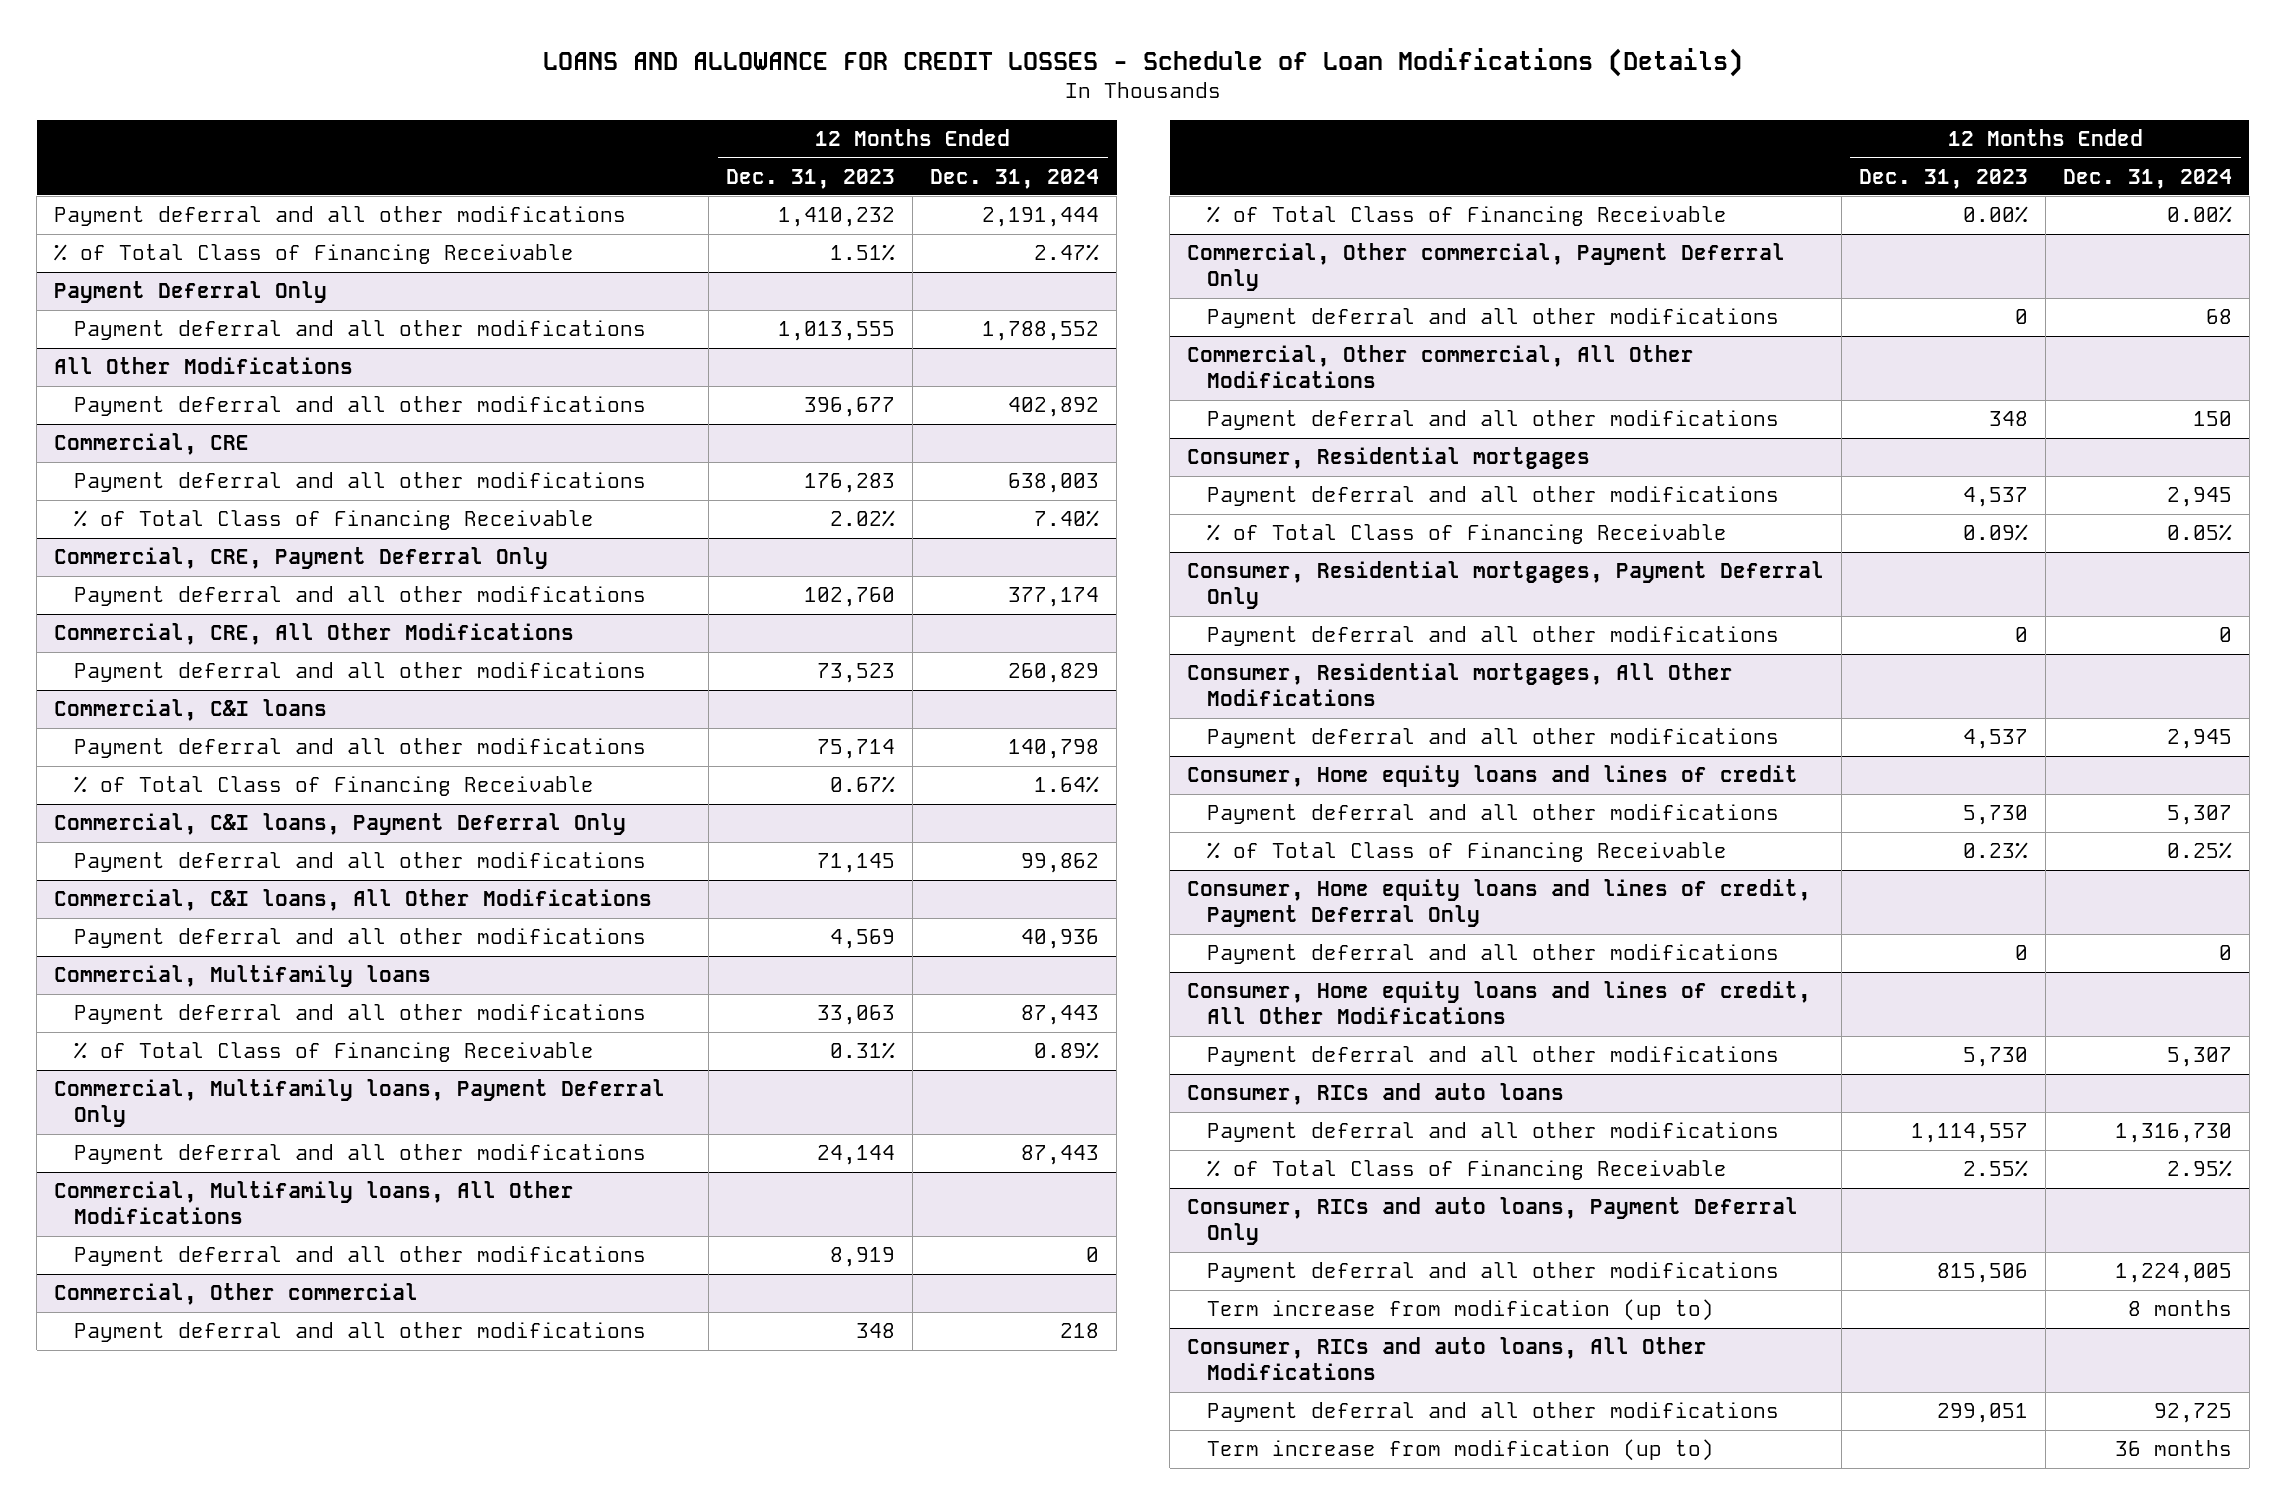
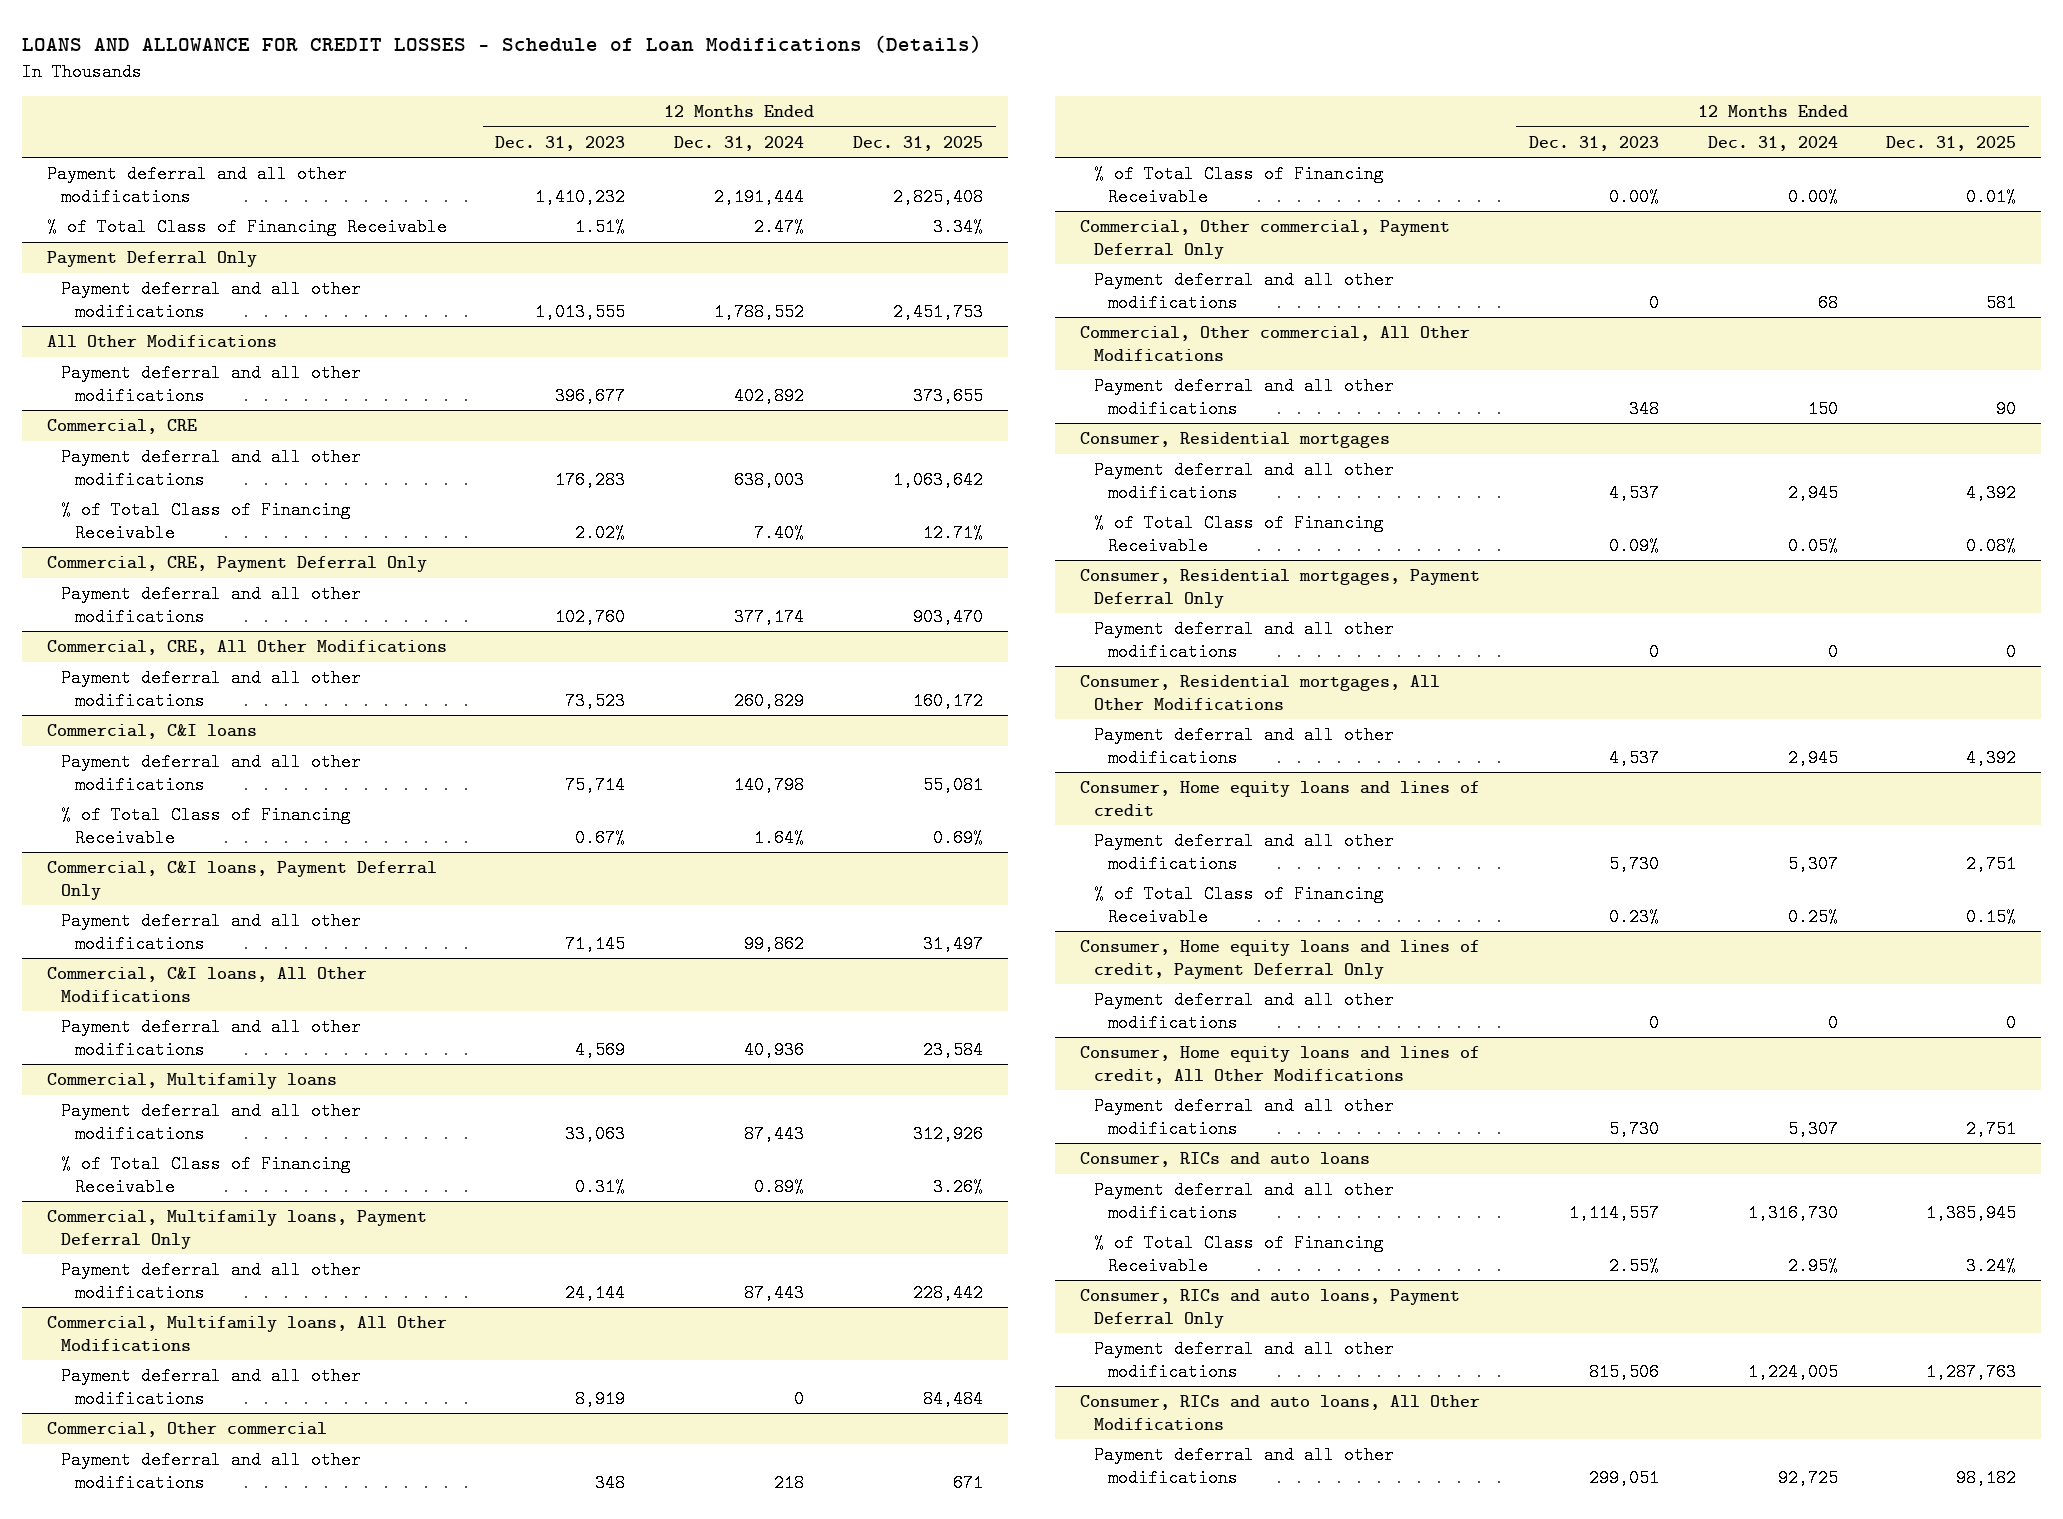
none -> [853,135,984,151] Dec. 31, 2025
[1207,1299,1715,1322] Term increase from modification (up to) -> none
[1207,1439,1715,1462] Term increase from modification (up to) -> none

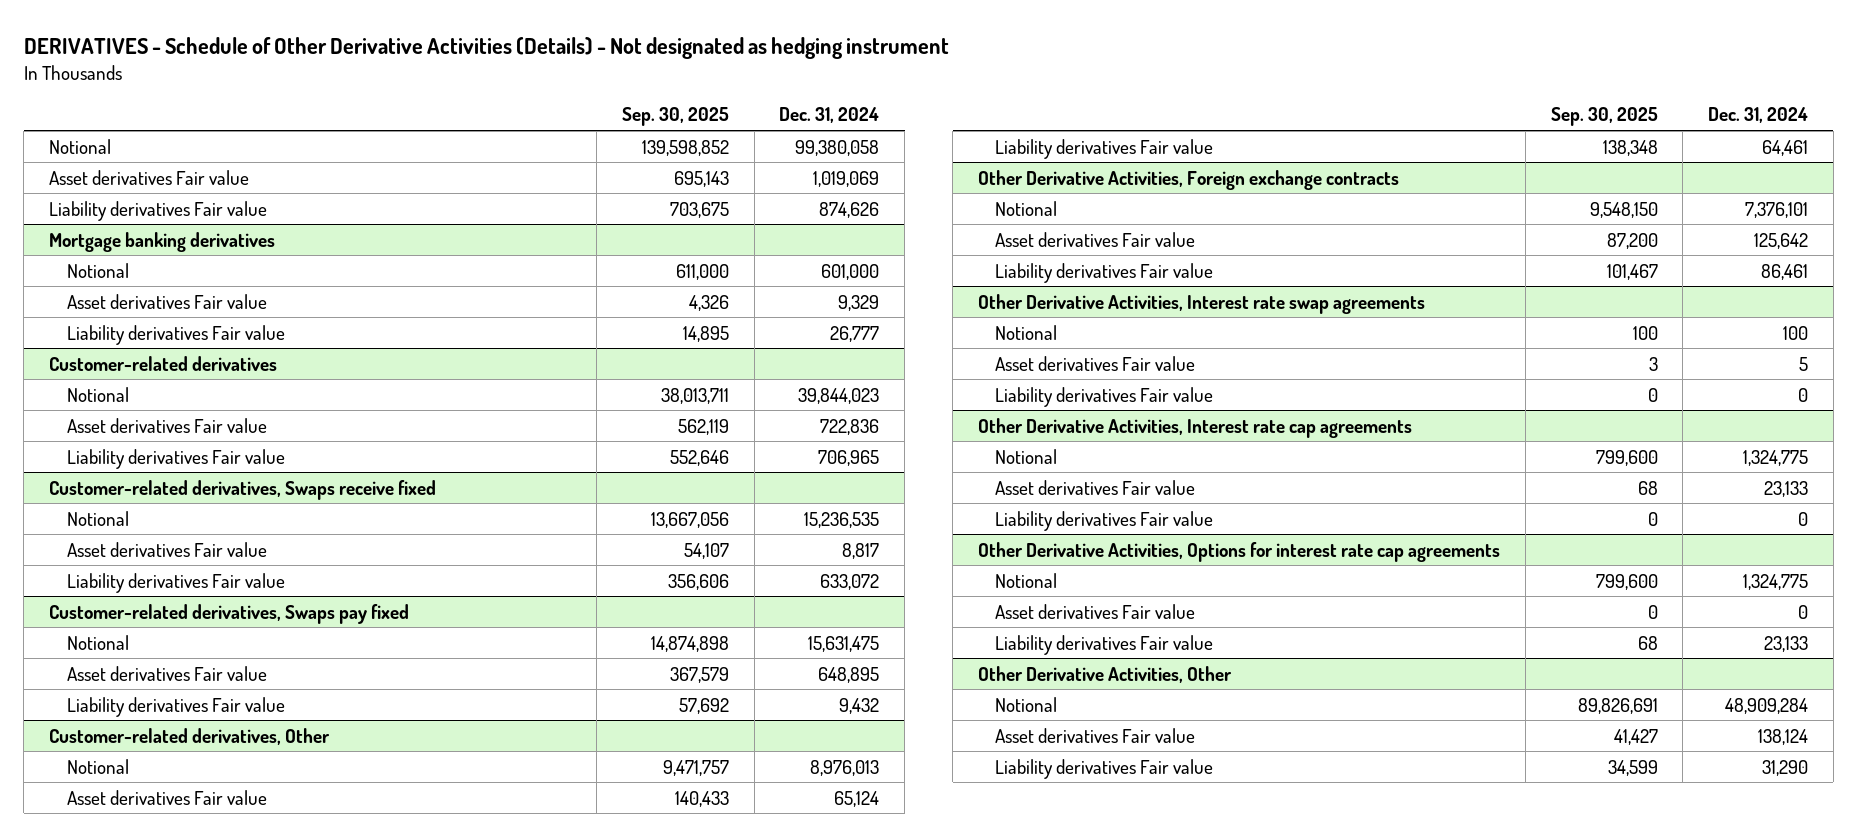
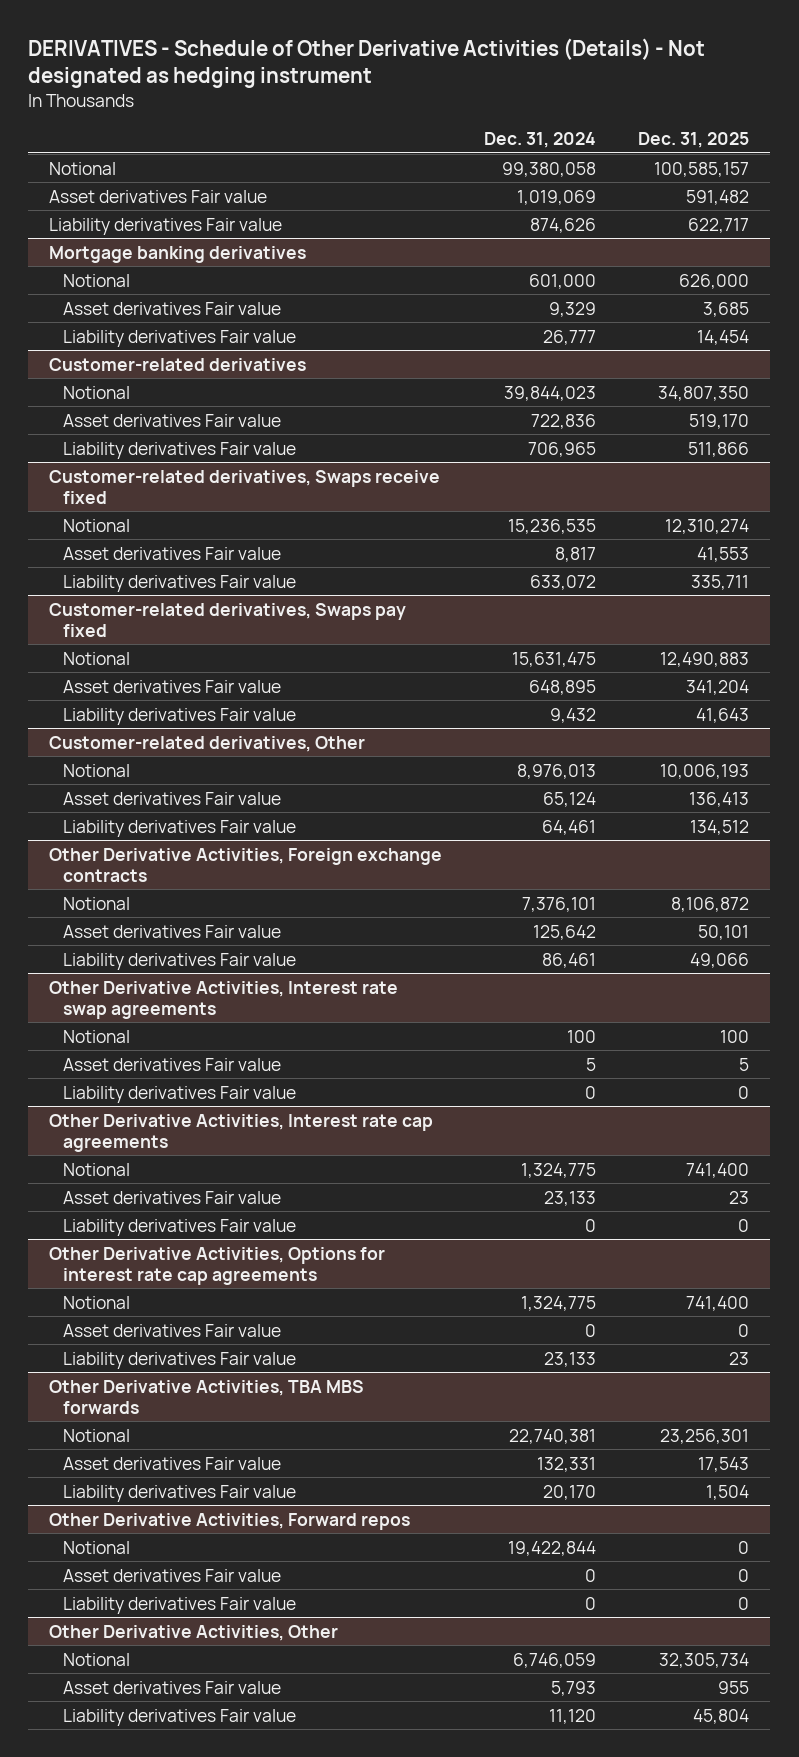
[621,107,729,127] Sep. 30, 2025 -> none
none -> [638,132,750,149] Dec. 31, 2025
none -> [49,1379,365,1414] Other Derivative Activities, TBA MBS forwards
none -> [62,1428,130,1442] Notional
none -> [62,1456,281,1470] Asset derivatives Fair value
none -> [62,1484,296,1502] Liability derivatives Fair value
none -> [49,1512,411,1530] Other Derivative Activities, Forward repos
none -> [62,1540,130,1554] Notional
none -> [62,1568,281,1582] Asset derivatives Fair value
none -> [62,1596,296,1614] Liability derivatives Fair value
[1725,697,1809,714] 48,909,284 -> [513,1652,597,1668] 6,746,059
[1758,728,1809,745] 138,124 -> [551,1680,597,1696] 5,793
[1762,759,1809,776] 31,290 -> [549,1708,597,1724] 11,120

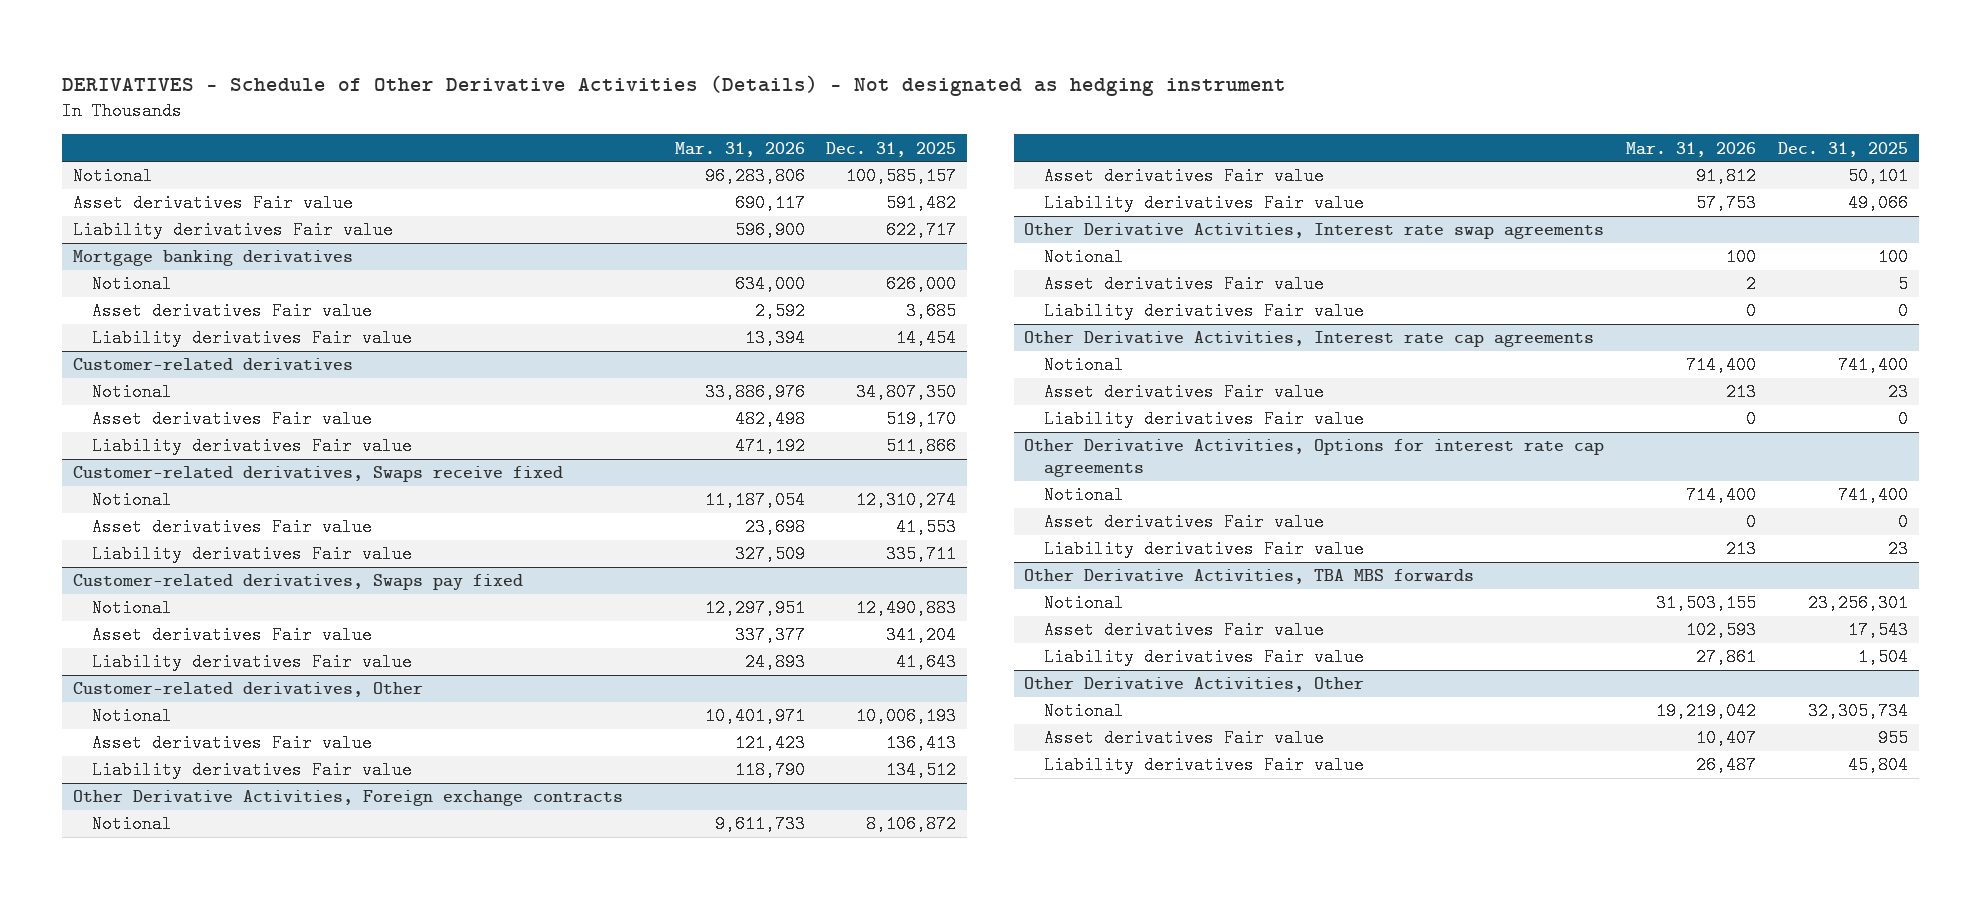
[484,132,597,149] Dec. 31, 2024 -> none
none -> [674,141,805,157] Mar. 31, 2026
[49,1512,411,1530] Other Derivative Activities, Forward repos -> none
[62,1540,130,1554] Notional -> none
[62,1568,281,1582] Asset derivatives Fair value -> none
[62,1596,296,1614] Liability derivatives Fair value -> none

